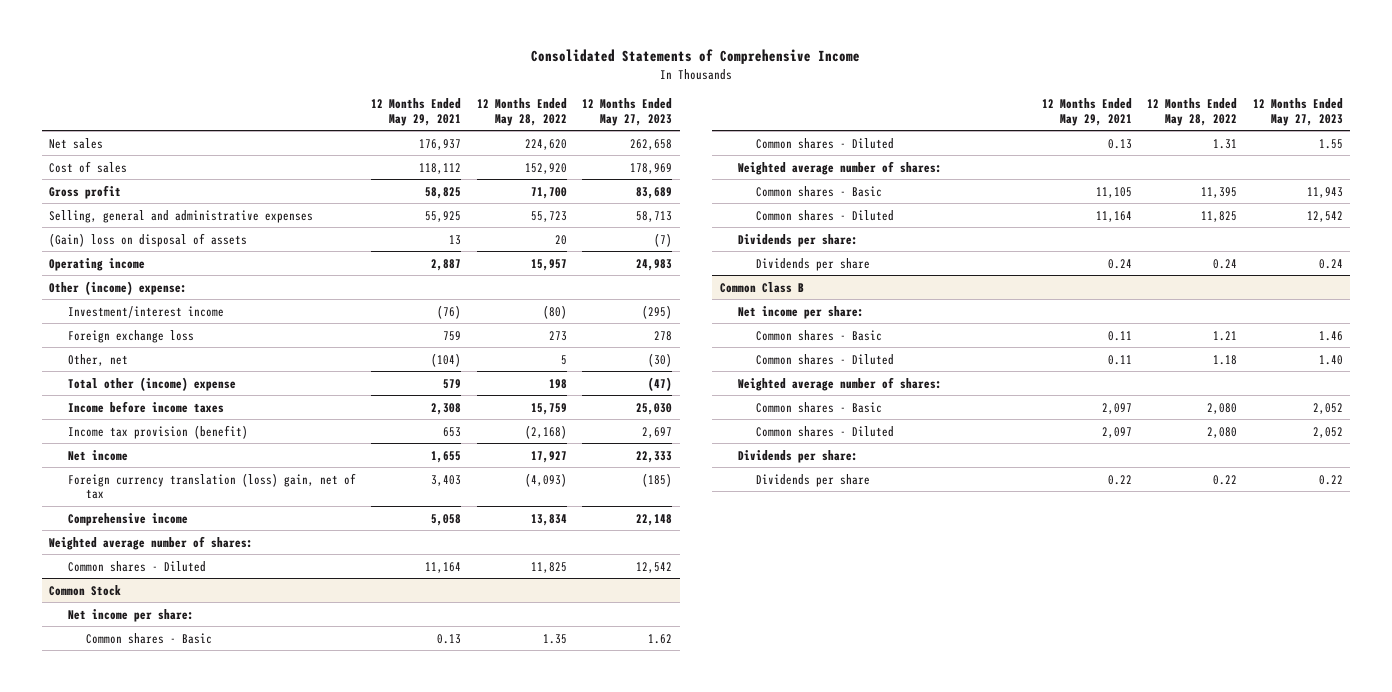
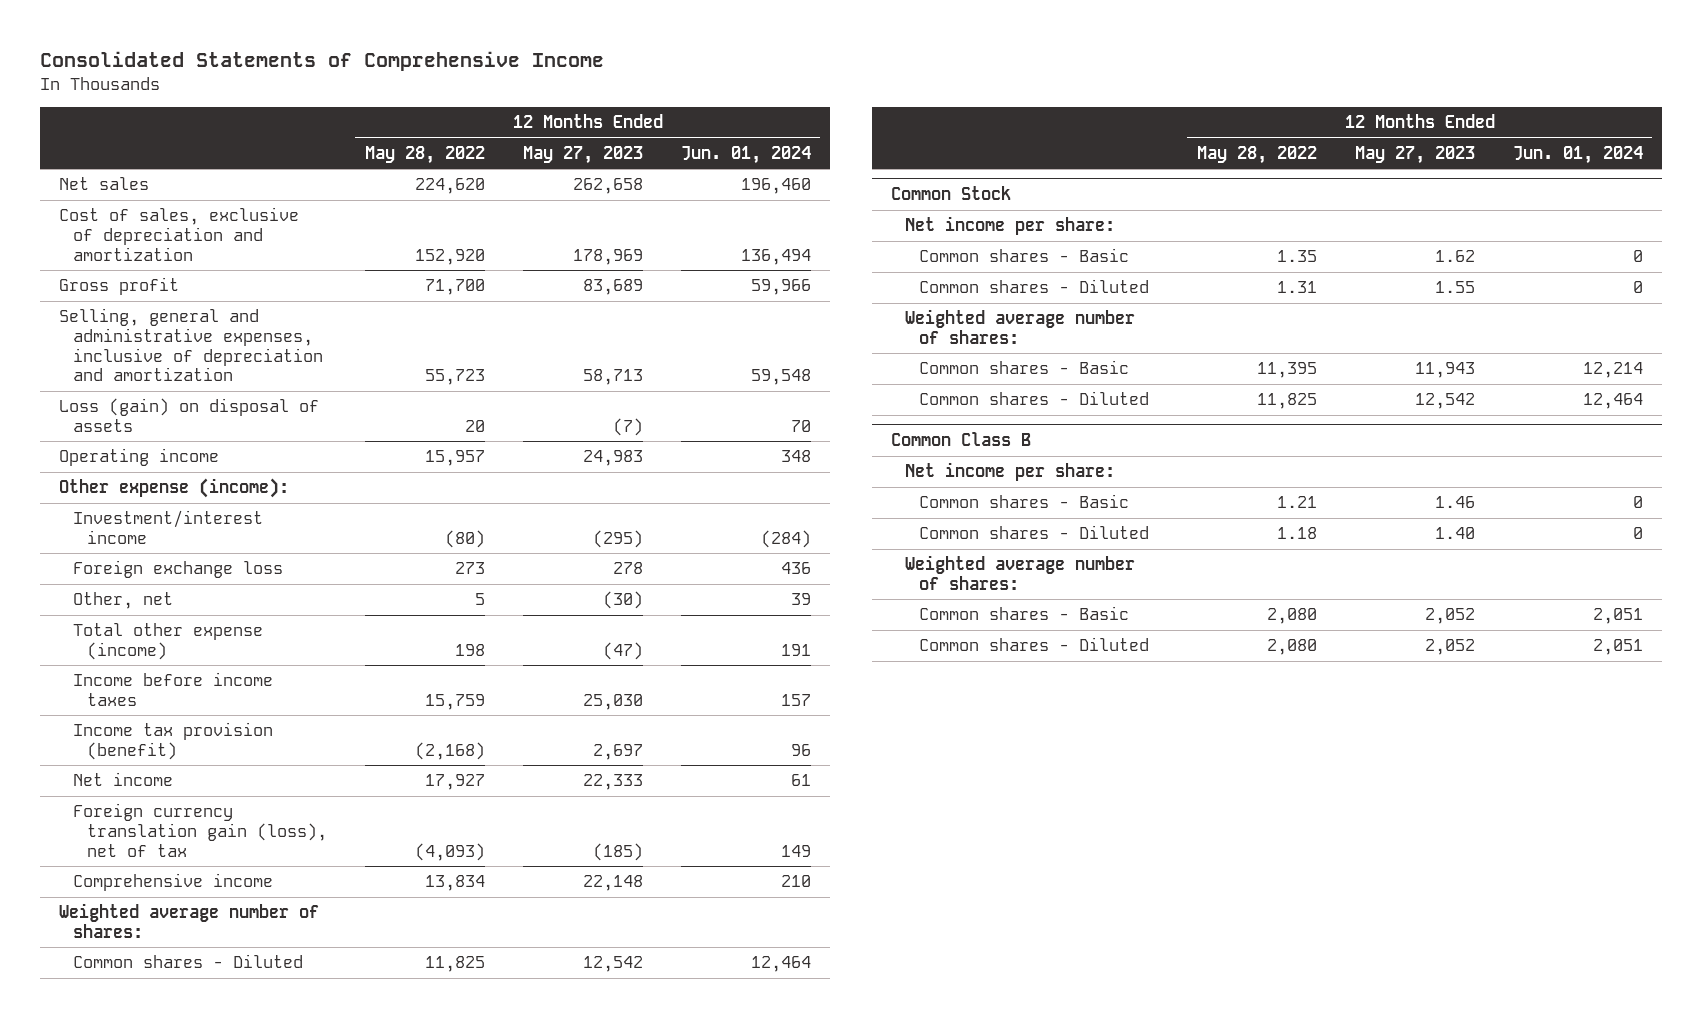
[371,98,462,126] 12 Months Ended May 29, 2021 -> none
none -> [680,145,811,164] Jun. 01, 2024
[49,160,128,173] Cost of sales -> [59,207,300,261] Cost of sales, exclusive of depreciation and amortization
[49,209,314,223] Selling, general and administrative expenses -> [59,308,324,382] Selling, general and administrative expenses, inclusive of depreciation and amortization
[49,232,248,247] (Gain) loss on disposal of assets -> [59,398,320,432] Loss (gain) on disposal of assets
[49,280,188,295] Other (income) expense: -> [59,478,290,499] Other expense (income):
[67,376,236,391] Total other (income) expense -> [73,623,264,660] Total other expense (income)
[67,472,356,500] Foreign currency translation (loss) gain, net of tax -> [73,803,327,857] Foreign currency translation gain (loss), net of tax
[738,233,859,247] Dividends per share: -> none
[756,257,871,271] Dividends per share -> none
[738,449,859,463] Dividends per share: -> none
[756,473,871,487] Dividends per share -> none

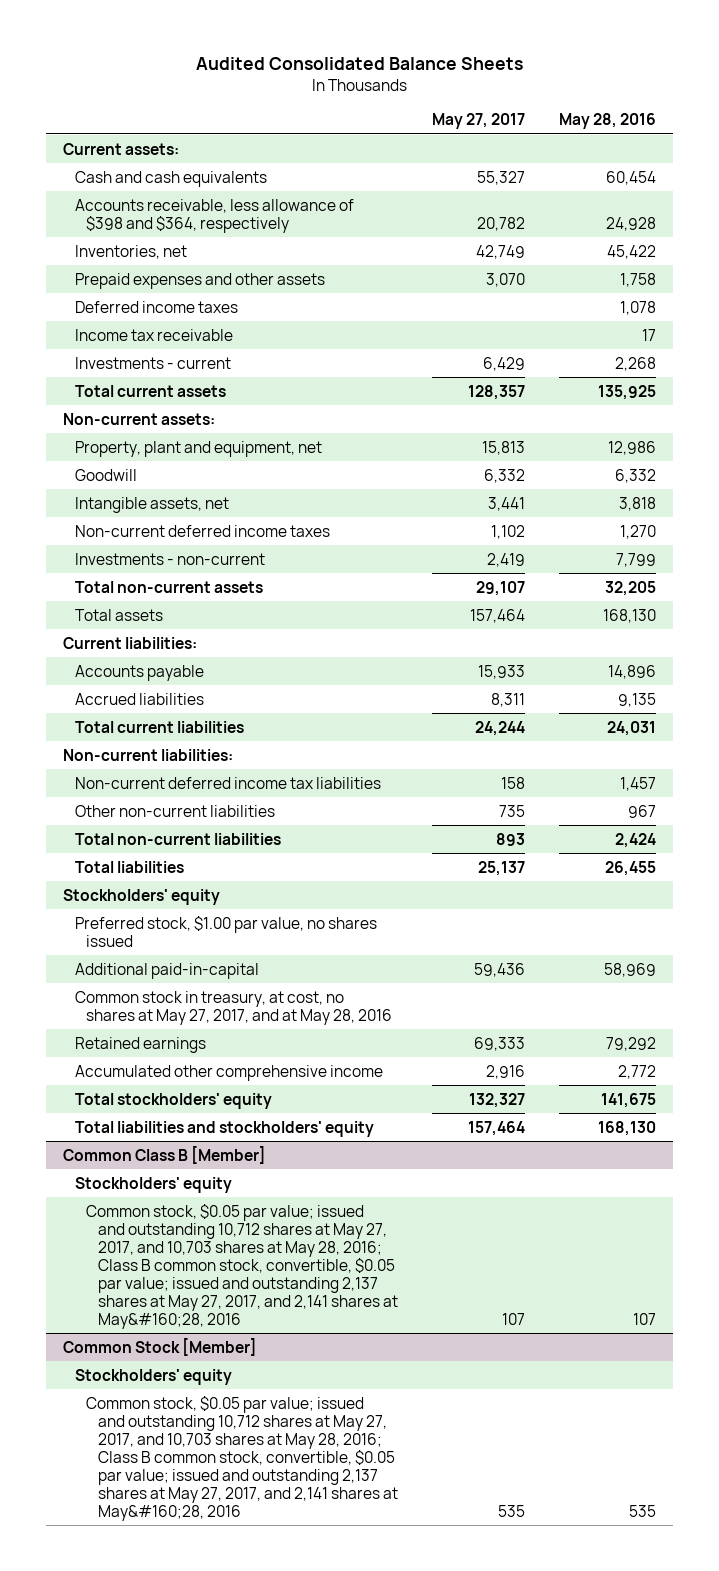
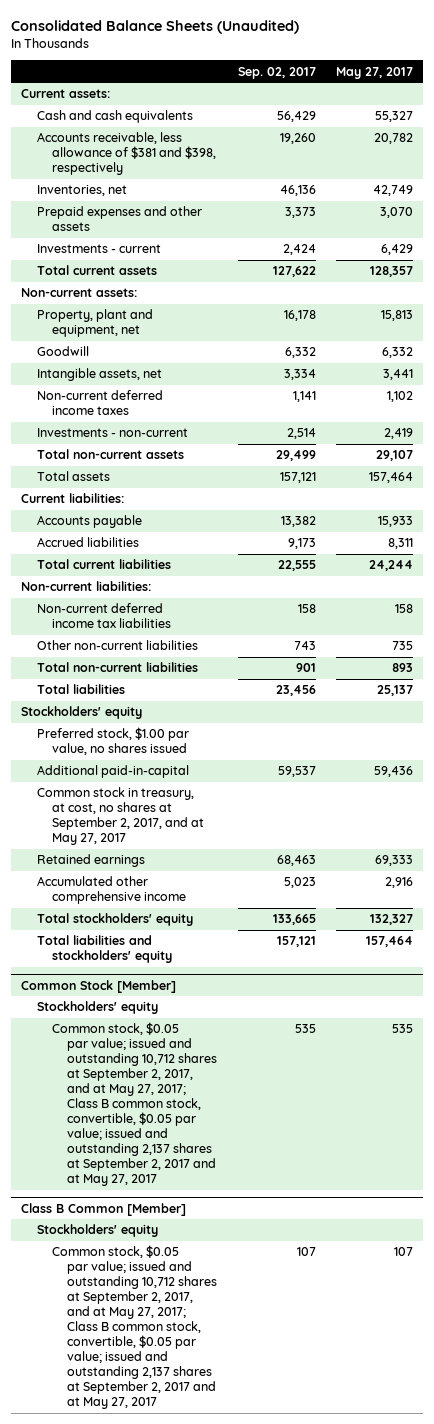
[195,56,523,70] Audited Consolidated Balance Sheets -> [11,19,300,34] Consolidated Balance Sheets (Unaudited)
[559,113,657,130] May 28, 2016 -> none
none -> [237,66,316,79] Sep. 02, 2017
[74,198,354,233] Accounts receivable, less allowance of $398 and $364, respectively -> [36,132,217,176] Accounts receivable, less allowance of $381 and $398, respectively
[74,300,238,313] Deferred income taxes -> none
[74,328,233,341] Income tax receivable -> none
[74,990,393,1025] Common stock in treasury, at cost, no shares at May 27, 2017, and at May 28, 2016 -> [36,787,205,846] Common stock in treasury, at cost, no shares at September 2, 2017, and at May 27, 2017
[63,1145,267,1164] Common Class B [Member] -> none
[74,1176,232,1193] Stockholders' equity -> none
[86,1203,398,1330] Common stock, $0.05 par value; issued and outstanding 10,712 shares at May 27, 2017, and 10,703 shares at May 28, 2016; Class B common stock, convertible, $0.05 par value; issued and outstanding 2,137 shares at May 27, 2017, and 2,141 shares at May&#160;28, 2016 -> none
[86,1395,398,1522] Common stock, $0.05 par value; issued and outstanding 10,712 shares at May 27, 2017, and 10,703 shares at May 28, 2016; Class B common stock, convertible, $0.05 par value; issued and outstanding 2,137 shares at May 27, 2017, and 2,141 shares at May&#160;28, 2016 -> [52,1022,218,1187] Common stock, $0.05 par value; issued and outstanding 10,712 shares at September 2, 2017, and at May 27, 2017; Class B common stock, convertible, $0.05 par value; issued and outstanding 2,137 shares at September 2, 2017 and at May 27, 2017
none -> [21,1202,187,1216] Class B Common [Member]
none -> [36,1224,158,1238] Stockholders' equity
none -> [52,1245,218,1410] Common stock, $0.05 par value; issued and outstanding 10,712 shares at September 2, 2017, and at May 27, 2017; Class B common stock, convertible, $0.05 par value; issued and outstanding 2,137 shares at September 2, 2017 and at May 27, 2017

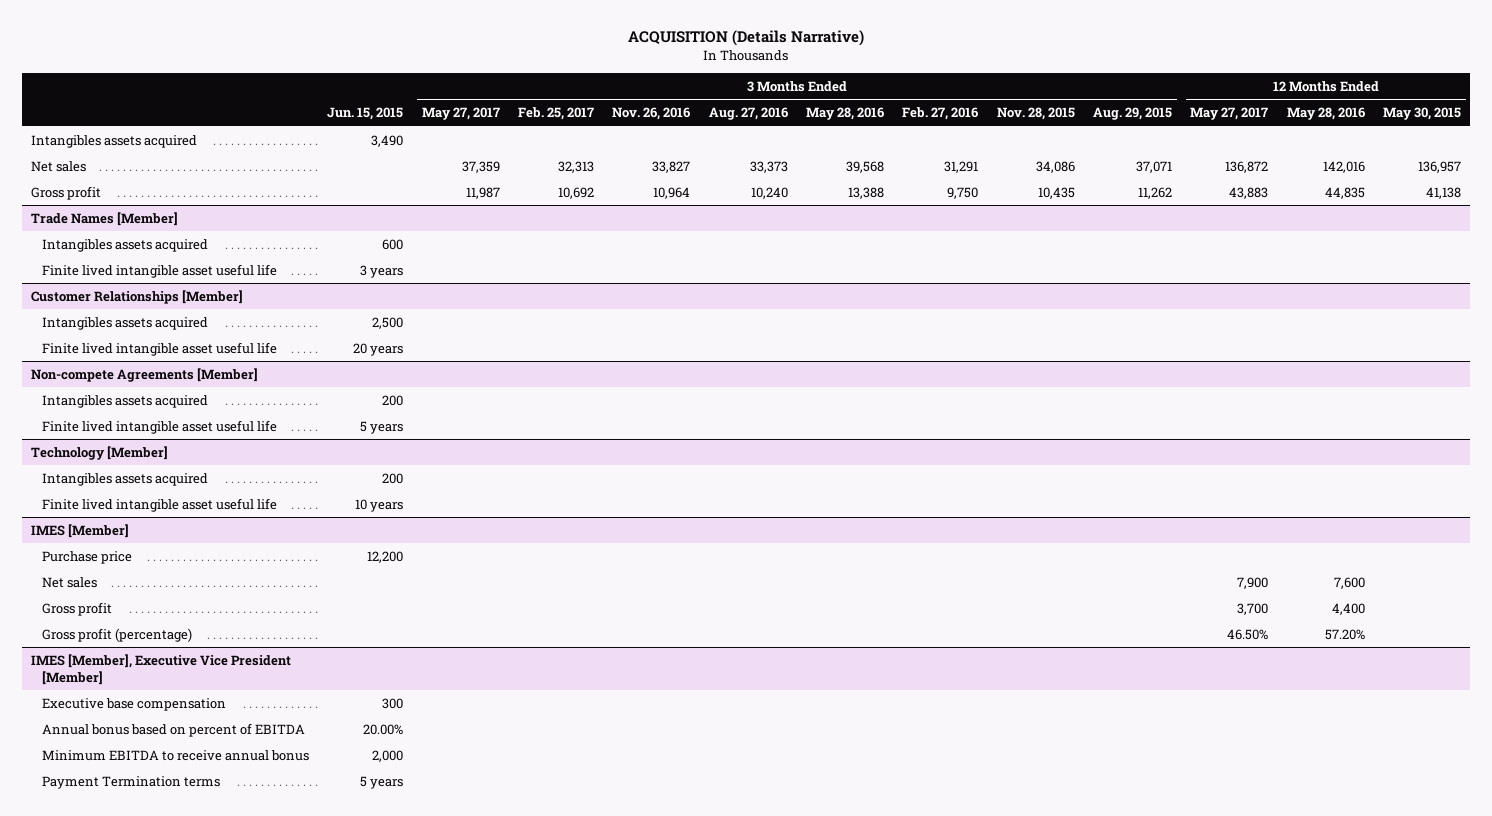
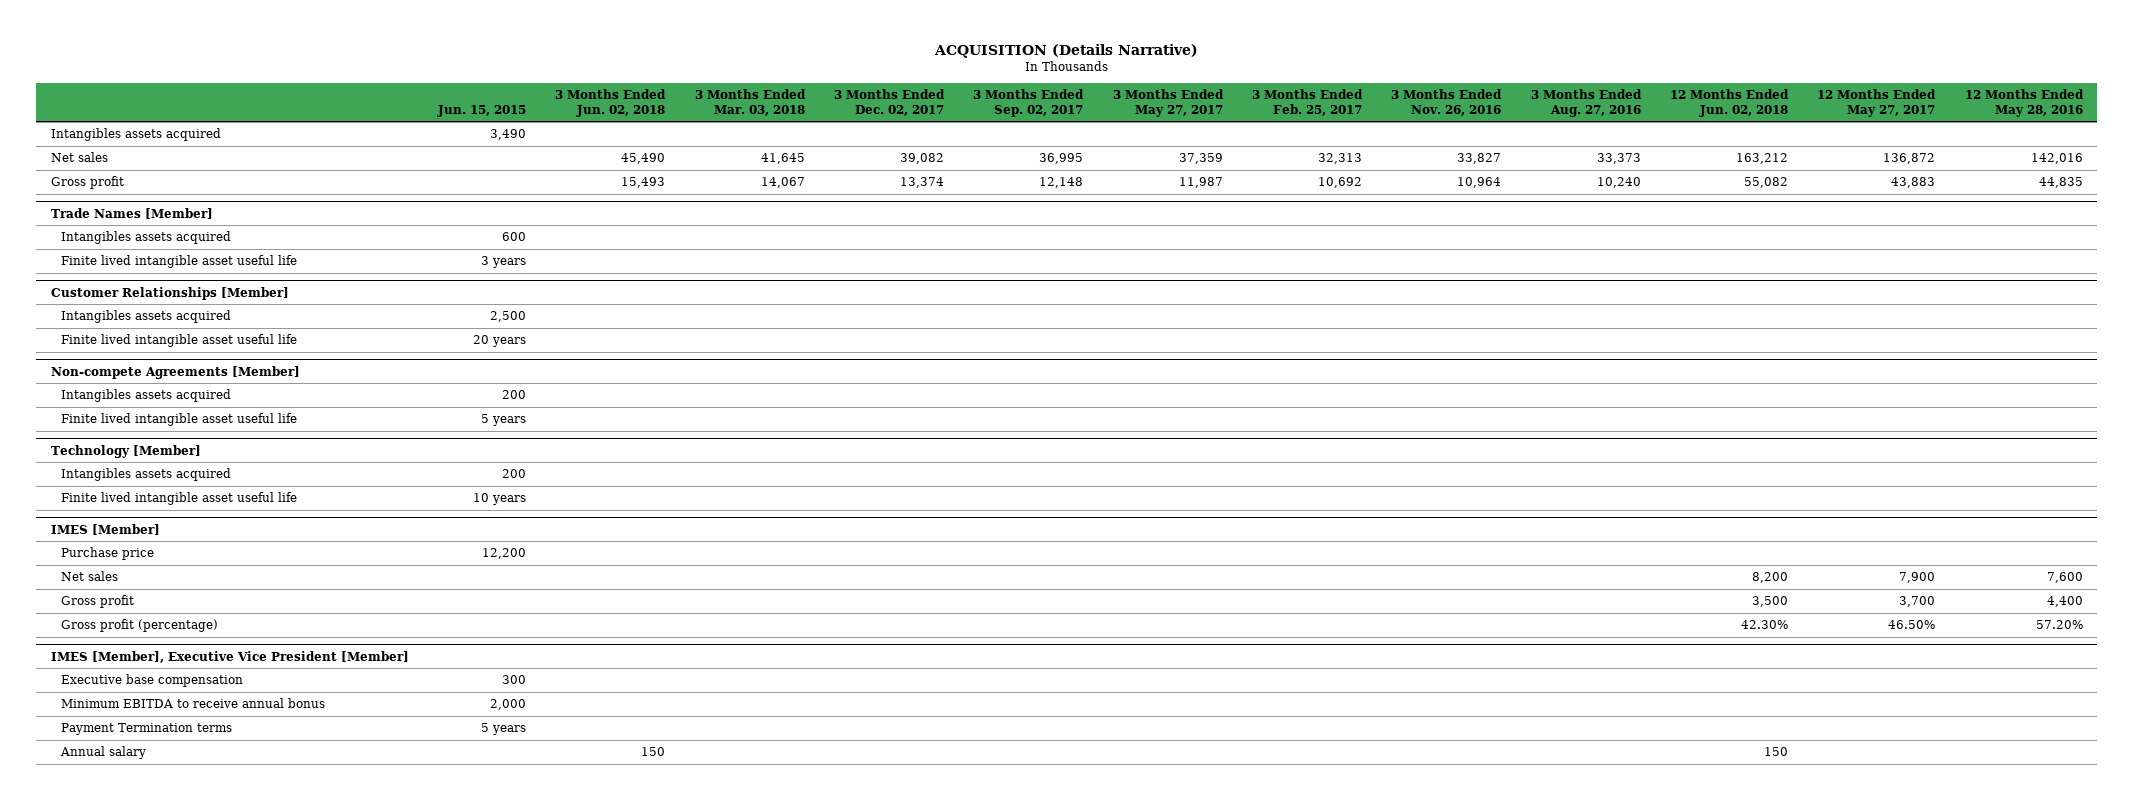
[805,107,884,121] May 28, 2016 -> none
[902,107,979,121] Feb. 27, 2016 -> none
[996,107,1075,121] Nov. 28, 2015 -> none
[1092,107,1172,121] Aug. 29, 2015 -> none
[1382,107,1461,121] May 30, 2015 -> none
none -> [555,88,667,117] 3 Months Ended Jun. 02, 2018
none -> [694,88,806,116] 3 Months Ended Mar. 03, 2018
none -> [833,88,945,116] 3 Months Ended Dec. 02, 2017
none -> [973,88,1085,117] 3 Months Ended Sep. 02, 2017
none -> [1669,88,1789,117] 12 Months Ended Jun. 02, 2018
[42,722,306,737] Annual bonus based on percent of EBITDA -> none
none -> [59,746,146,760] Annual salary

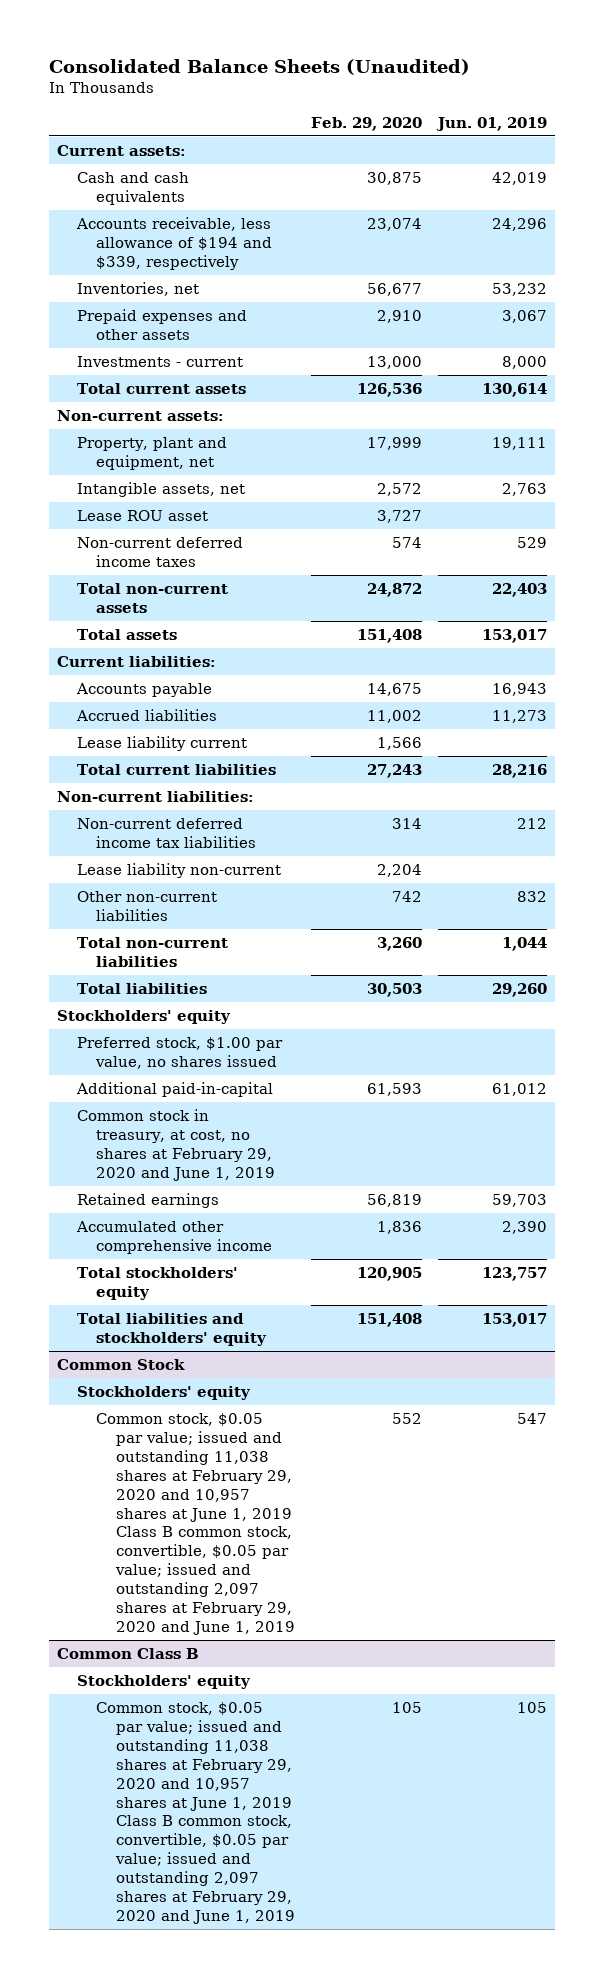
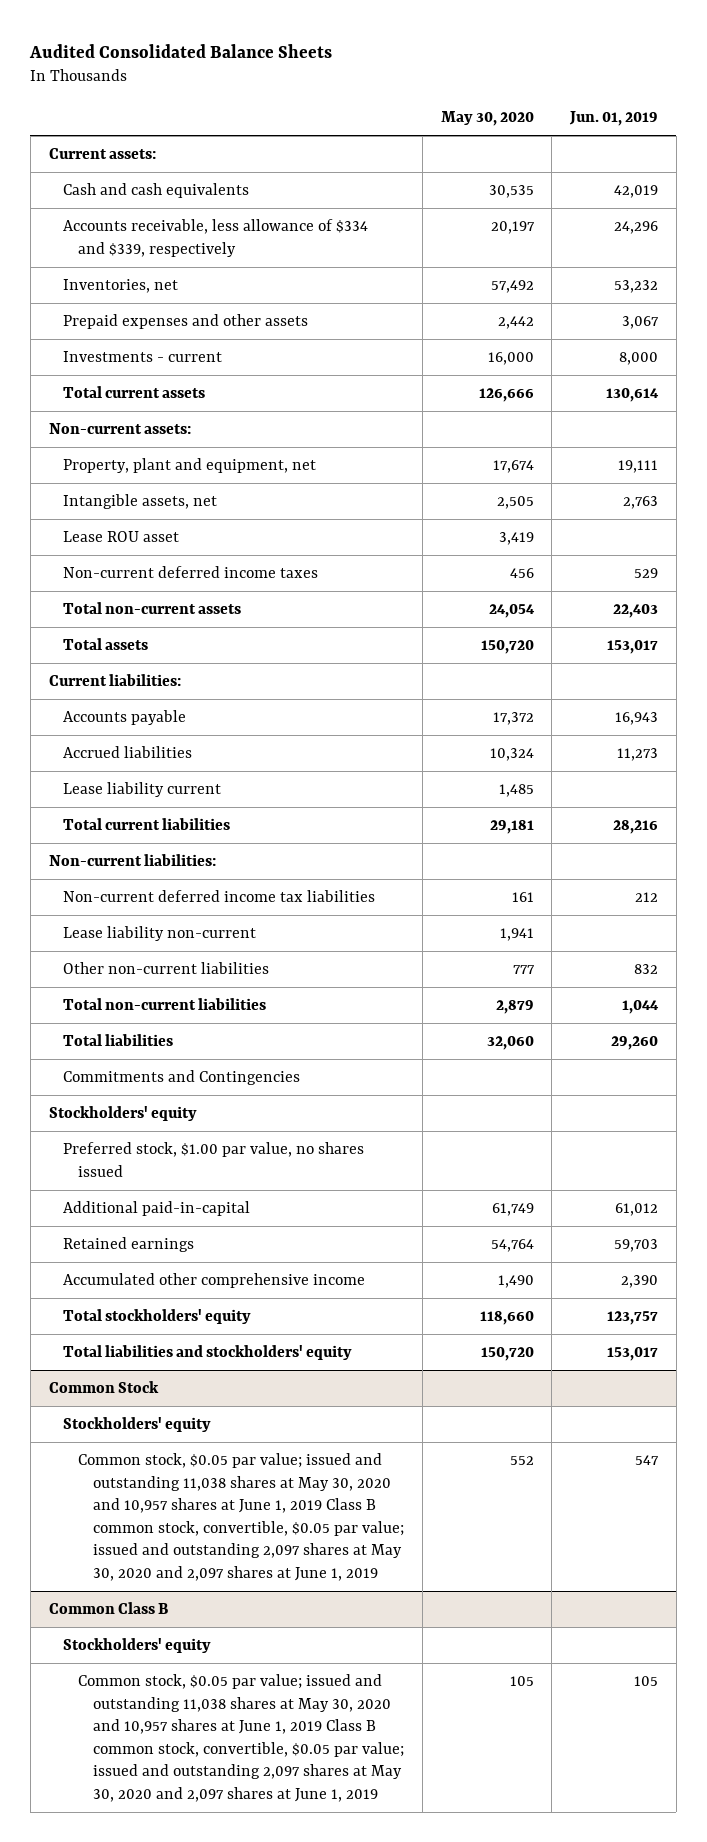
[49,58,471,75] Consolidated Balance Sheets (Unaudited) -> [29,43,333,58] Audited Consolidated Balance Sheets
[310,116,422,131] Feb. 29, 2020 -> none
none -> [440,111,534,127] May 30, 2020
[75,217,273,270] Accounts receivable, less allowance of $194 and $339, respectively -> [63,219,369,257] Accounts receivable, less allowance of $334 and $339, respectively
none -> [63,1070,301,1086] Commitments and Contingencies
[76,1109,276,1181] Common stock in treasury, at cost, no shares at February 29, 2020 and June 1, 2019 -> none
[96,1413,296,1635] Common stock, $0.05 par value; issued and outstanding 11,038 shares at February 29, 2020 and 10,957 shares at June 1, 2019 Class B common stock, convertible, $0.05 par value; issued and outstanding 2,097 shares at February 29, 2020 and June 1, 2019 -> [78,1453,405,1581] Common stock, $0.05 par value; issued and outstanding 11,038 shares at May 30, 2020 and 10,957 shares at June 1, 2019 Class B common stock, convertible, $0.05 par value; issued and outstanding 2,097 shares at May 30, 2020 and 2,097 shares at June 1, 2019
[96,1702,296,1924] Common stock, $0.05 par value; issued and outstanding 11,038 shares at February 29, 2020 and 10,957 shares at June 1, 2019 Class B common stock, convertible, $0.05 par value; issued and outstanding 2,097 shares at February 29, 2020 and June 1, 2019 -> [78,1674,405,1802] Common stock, $0.05 par value; issued and outstanding 11,038 shares at May 30, 2020 and 10,957 shares at June 1, 2019 Class B common stock, convertible, $0.05 par value; issued and outstanding 2,097 shares at May 30, 2020 and 2,097 shares at June 1, 2019

